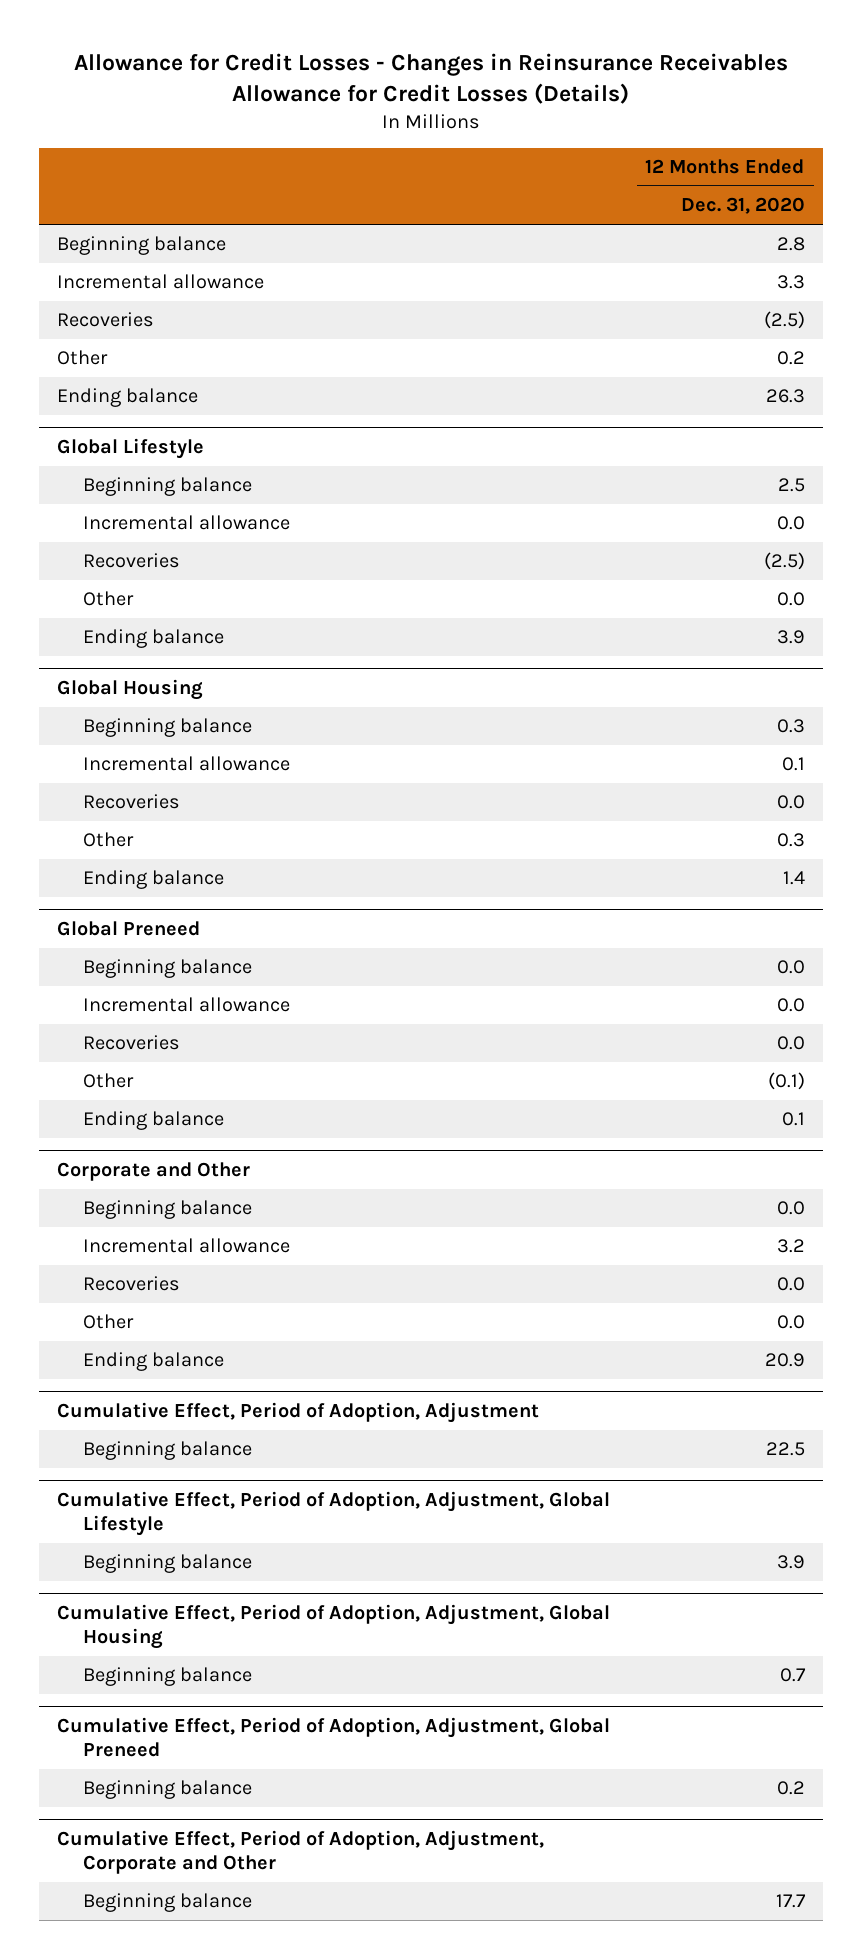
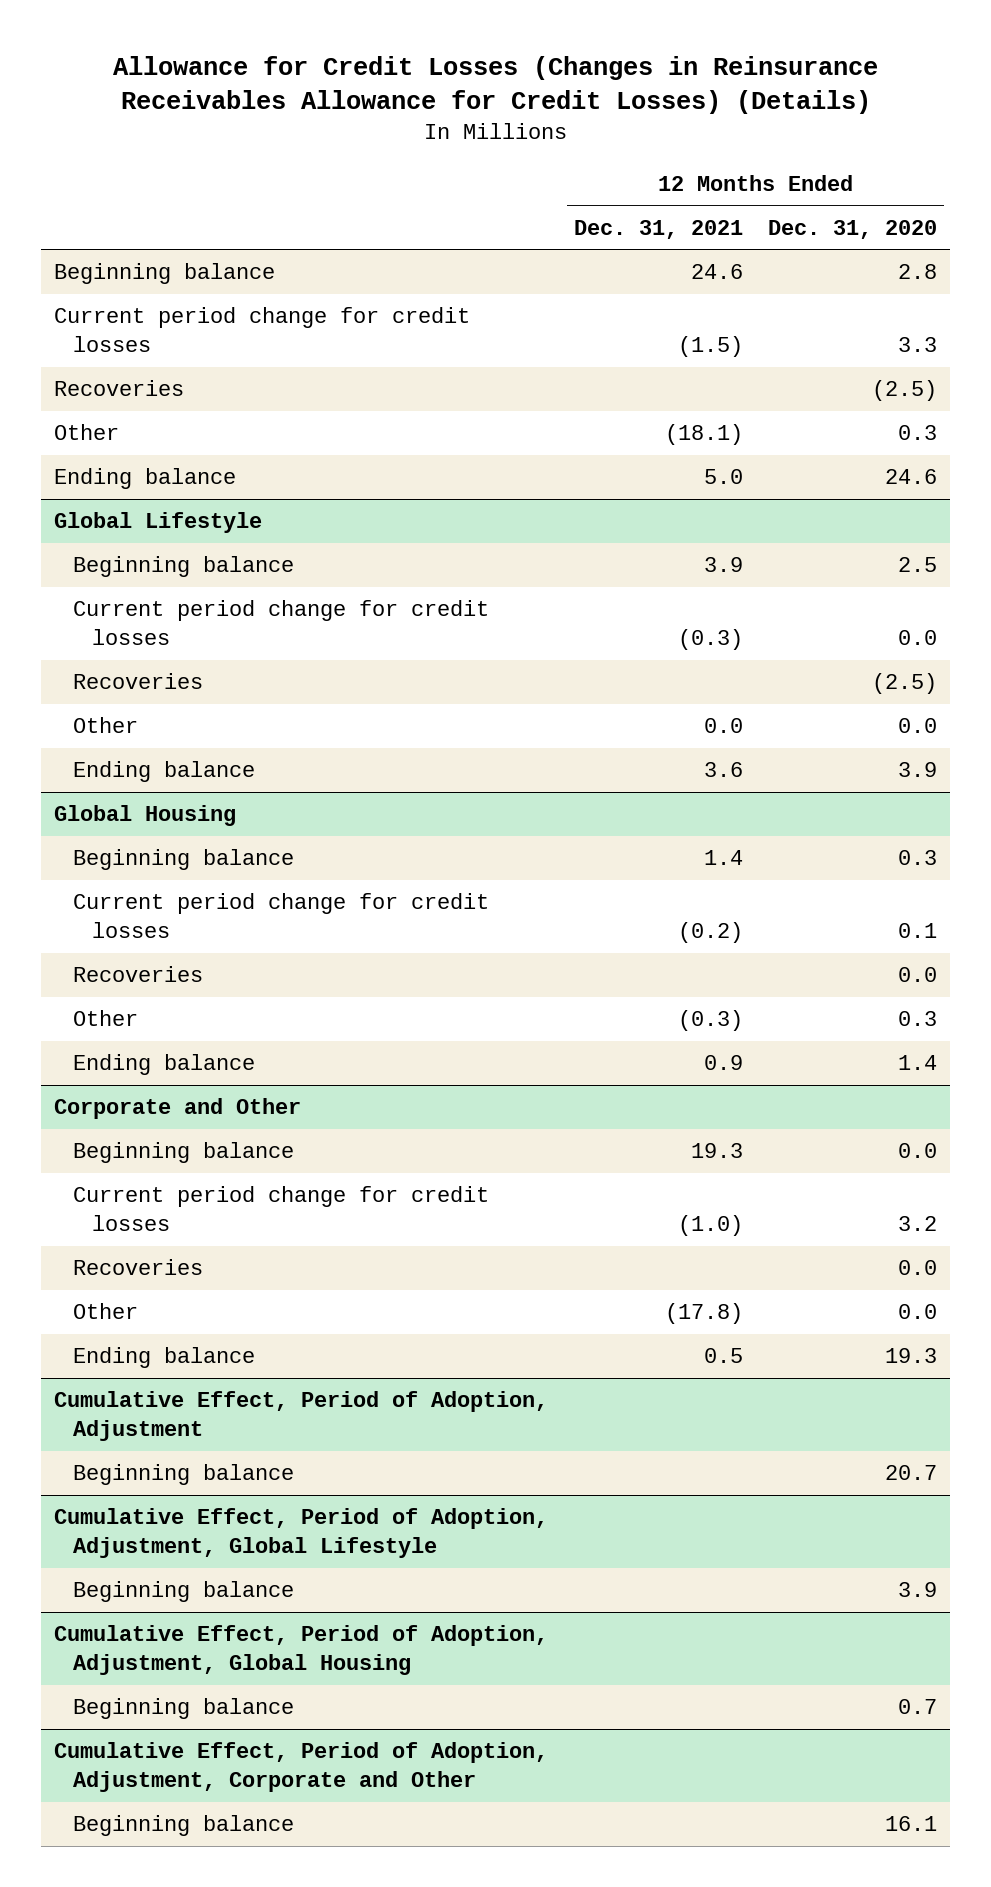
[73,52,788,104] Allowance for Credit Losses - Changes in Reinsurance Receivables Allowance for Credit Losses (Details) -> [112,56,878,115] Allowance for Credit Losses (Changes in Reinsurance Receivables Allowance for Credit Losses) (Details)
none -> [573,219,743,239] Dec. 31, 2021
[56,274,264,290] Incremental allowance -> [53,307,470,352] Current period change for credit losses
[776,351,805,366] 0.2 -> [898,425,938,441] 0.3
[765,389,805,404] 26.3 -> [885,469,938,485] 24.6
[83,515,291,531] Incremental allowance -> [73,600,490,645] Current period change for credit losses
[83,756,291,772] Incremental allowance -> [73,893,490,938] Current period change for credit losses
[56,920,200,936] Global Preneed -> none
[83,959,253,979] Beginning balance -> none
[83,997,291,1013] Incremental allowance -> none
[83,1035,181,1051] Recoveries -> none
[83,1073,135,1089] Other -> none
[83,1111,225,1131] Ending balance -> none
[83,1238,291,1254] Incremental allowance -> [73,1186,490,1231] Current period change for credit losses
[764,1353,805,1368] 20.9 -> [885,1348,938,1364] 19.3
[765,1442,805,1457] 22.5 -> [885,1465,938,1481] 20.7
[56,1716,610,1758] Cumulative Effect, Period of Adoption, Adjustment, Global Preneed -> none
[83,1780,253,1800] Beginning balance -> none
[775,1894,806,1909] 17.7 -> [885,1816,938,1832] 16.1

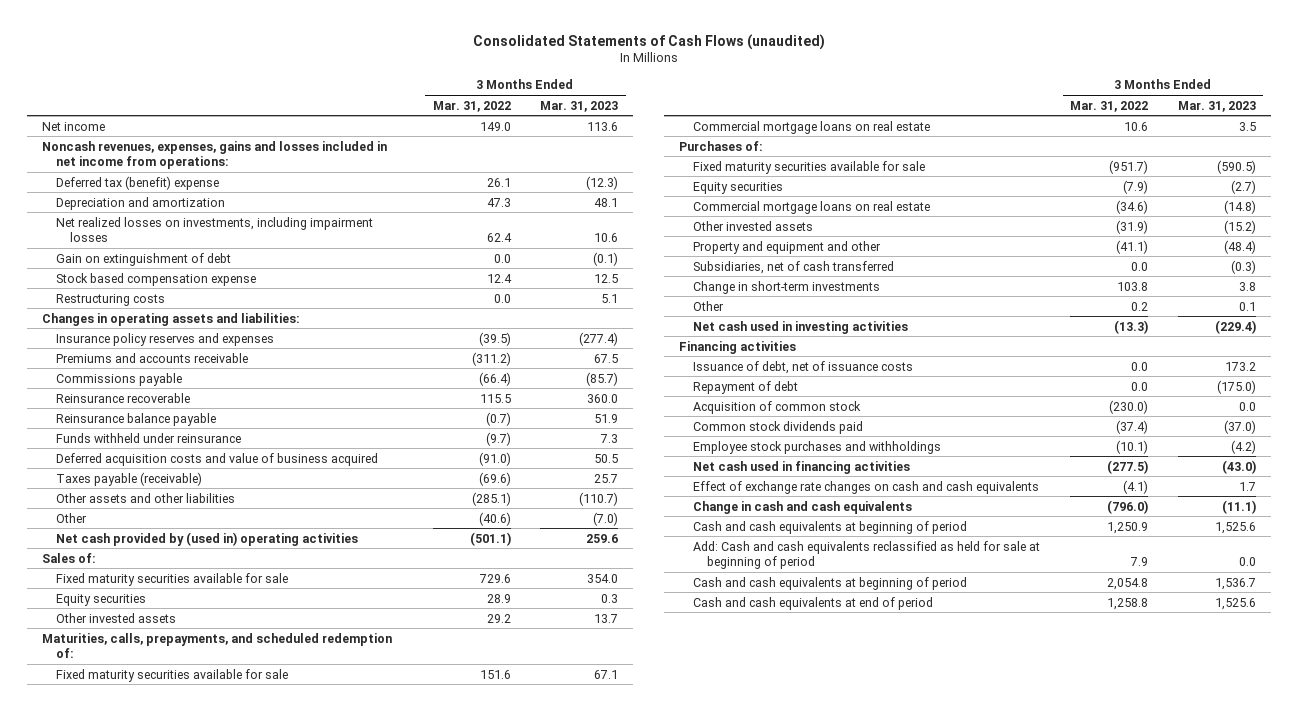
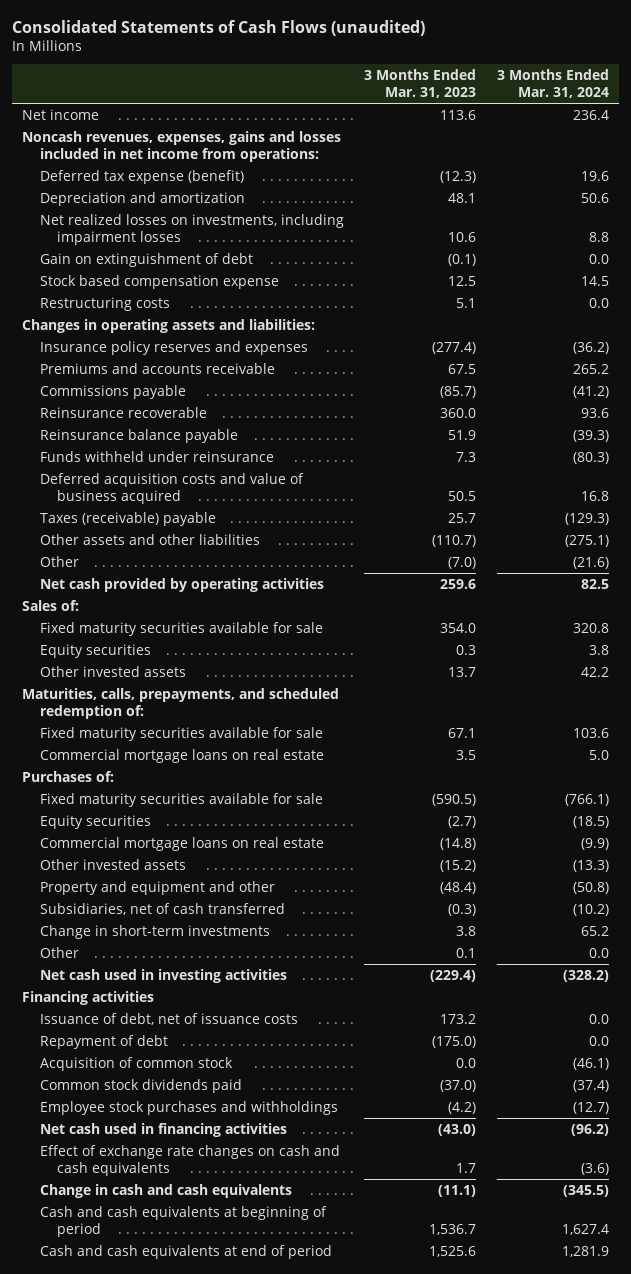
[432,100,511,112] Mar. 31, 2022 -> none
none -> [496,68,609,98] 3 Months Ended Mar. 31, 2024
[55,175,219,190] Deferred tax (benefit) expense -> [39,169,244,184] Deferred tax expense (benefit)
[55,471,202,486] Taxes payable (receivable) -> [39,511,216,526] Taxes (receivable) payable
[55,531,358,546] Net cash provided by (used in) operating activities -> [39,577,324,592] Net cash provided by operating activities
[693,520,968,534] Cash and cash equivalents at beginning of period -> none
[693,540,1041,569] Add: Cash and cash equivalents reclassified as held for sale at beginning of period -> none

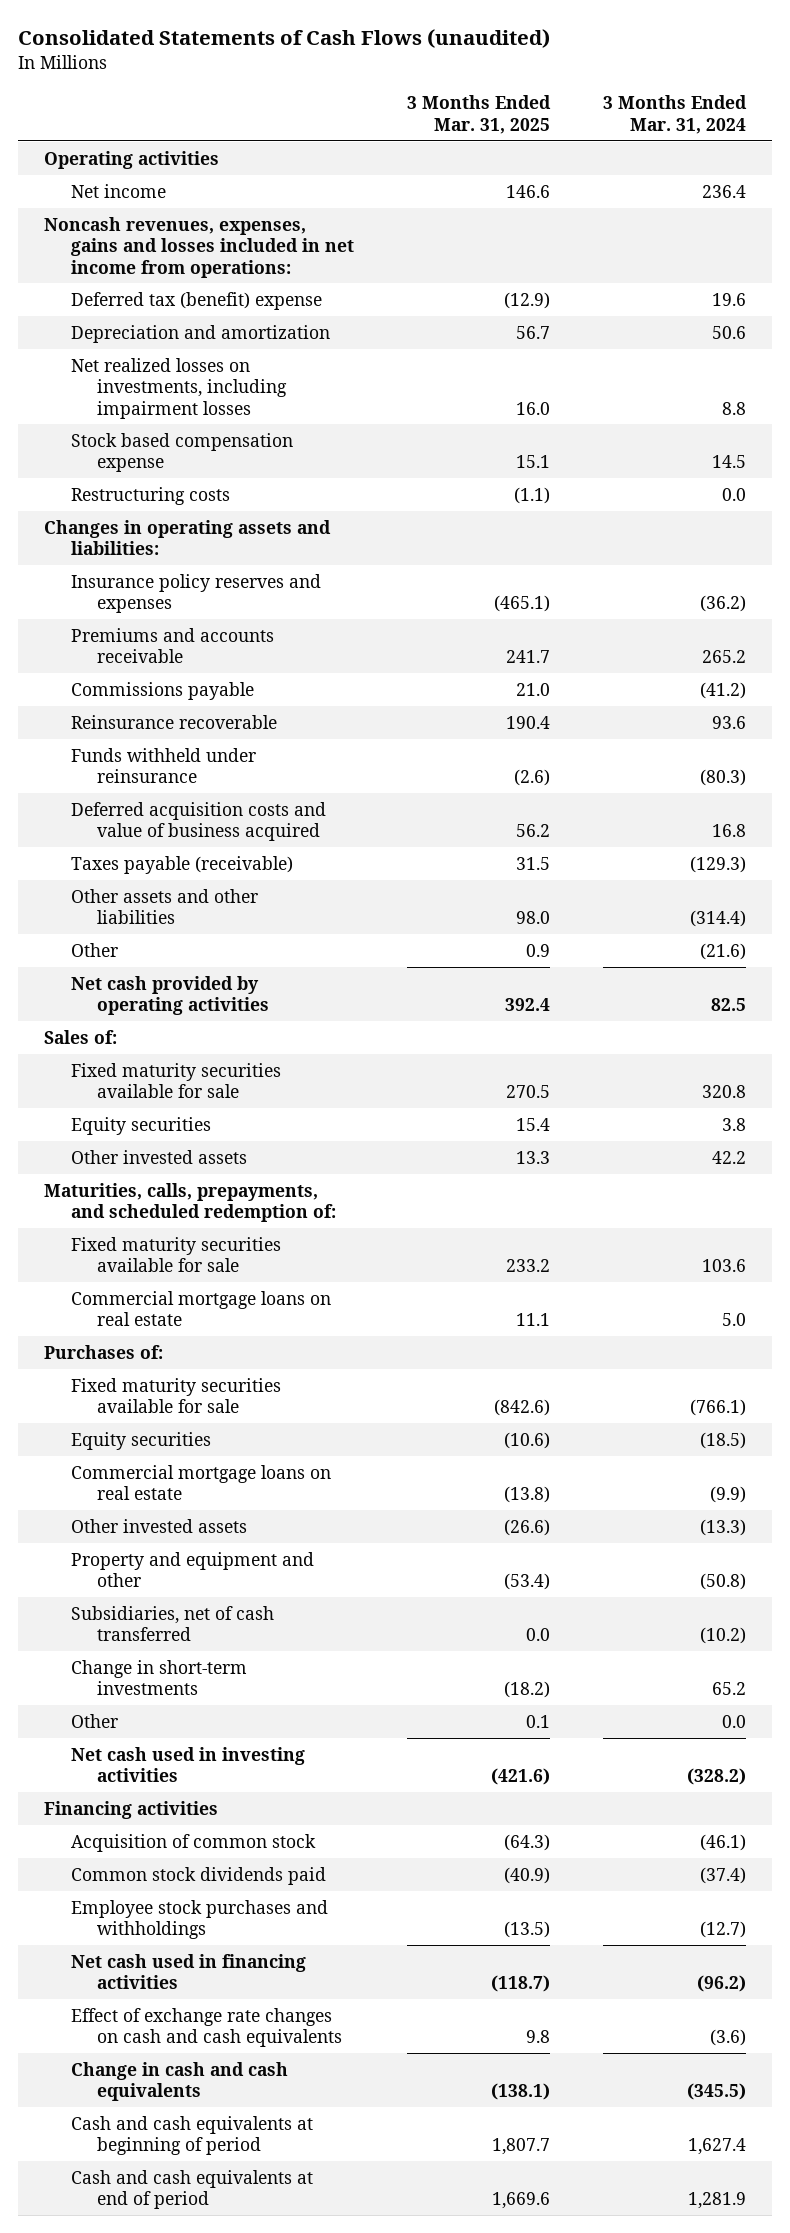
[364,68,477,98] 3 Months Ended Mar. 31, 2023 -> none
none -> [406,95,551,134] 3 Months Ended Mar. 31, 2025
none -> [44,150,220,169] Operating activities
[39,169,244,184] Deferred tax expense (benefit) -> [70,291,322,310] Deferred tax (benefit) expense
[39,252,253,267] Gain on extinguishment of debt -> none
[39,428,238,443] Reinsurance balance payable -> none
[39,511,216,526] Taxes (receivable) payable -> [70,855,293,874] Taxes payable (receivable)
[564,534,609,547] (275.1) -> [689,910,746,928] (314.4)
[39,1012,298,1025] Issuance of debt, net of issuance costs -> none
[39,1034,168,1049] Repayment of debt -> none

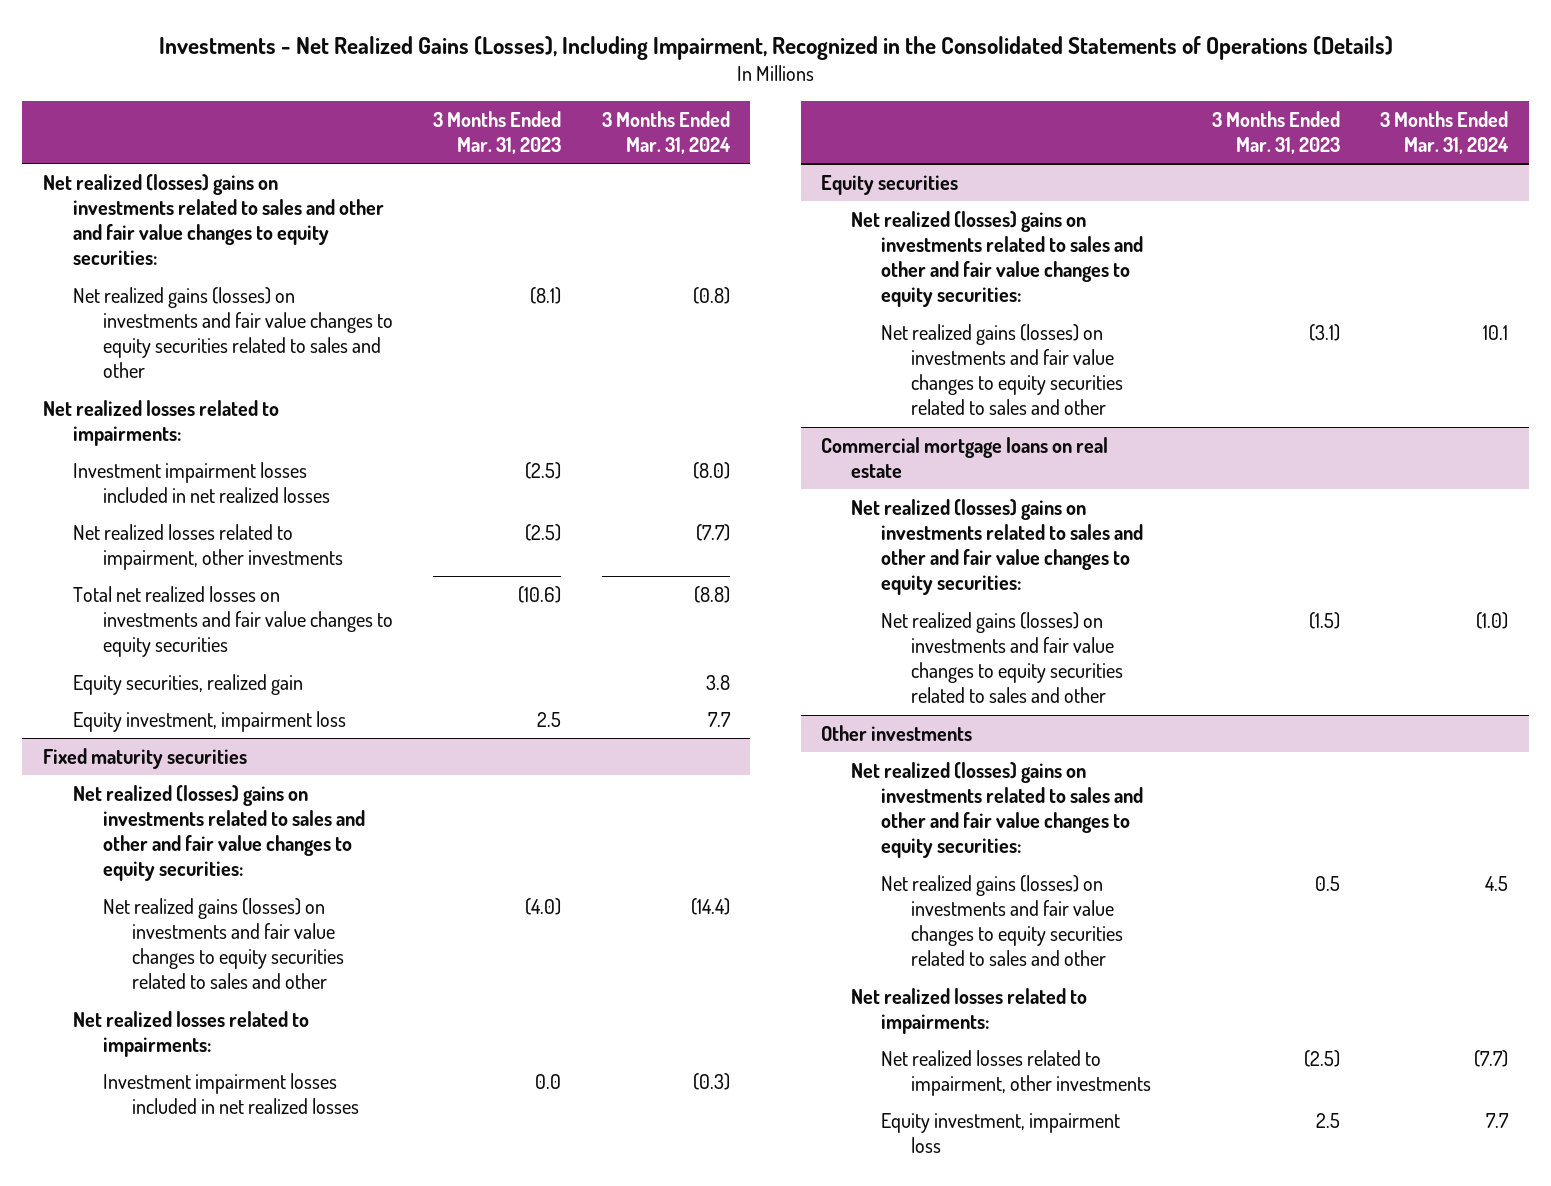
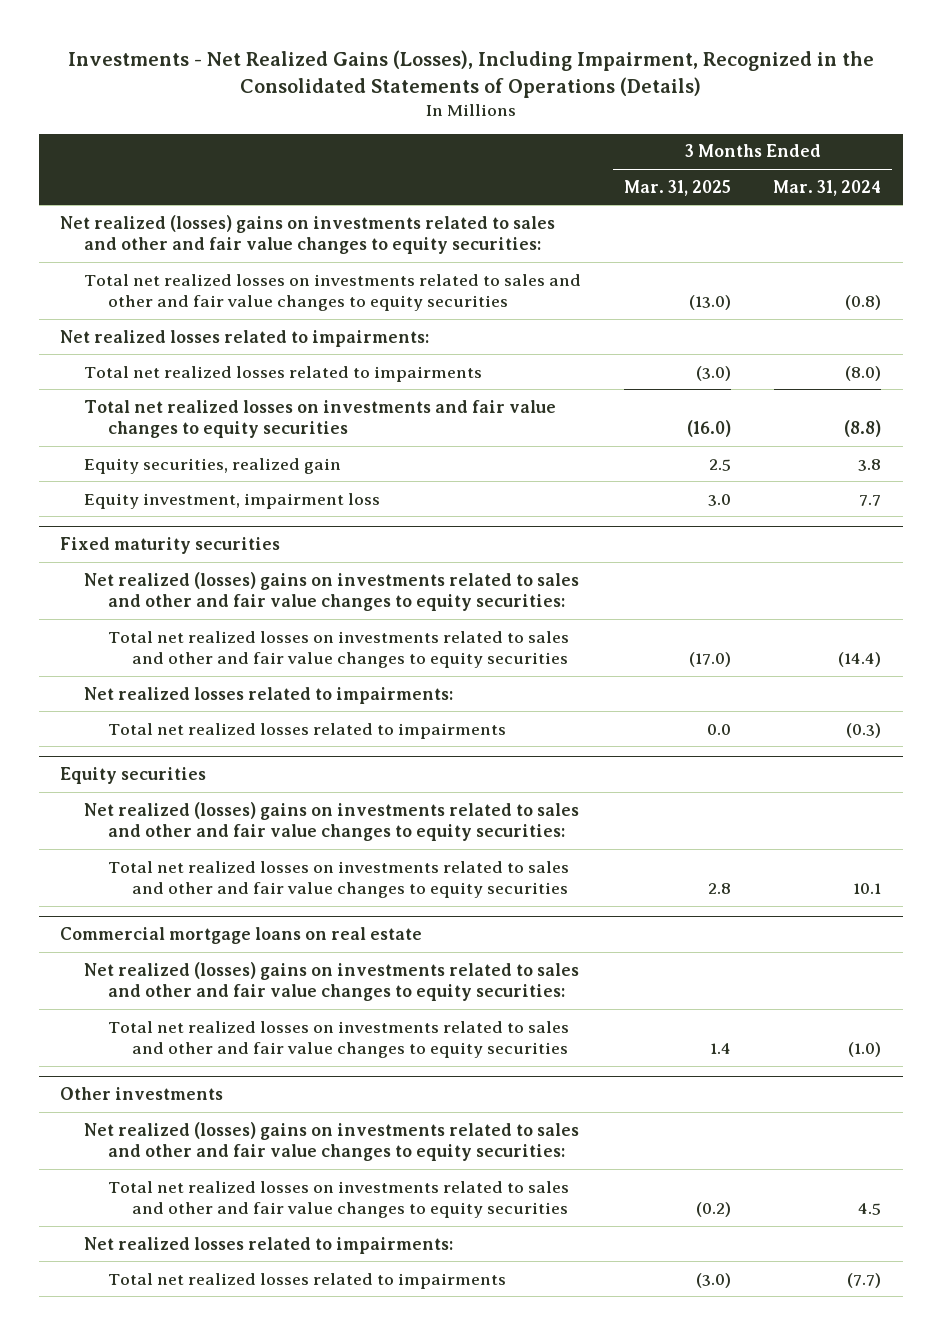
[433,110,562,154] 3 Months Ended Mar. 31, 2023 -> none
none -> [623,179,731,196] Mar. 31, 2025
[72,287,393,379] Net realized gains (losses) on investments and fair value changes to equity securities related to sales and other -> [84,273,582,311] Total net realized losses on investments related to sales and other and fair value changes to equity securities
[72,524,343,571] Net realized losses related to impairment, other investments -> none
[72,462,330,504] Investment impairment losses included in net realized losses -> [84,365,483,382] Total net realized losses related to impairments
[102,898,345,990] Net realized gains (losses) on investments and fair value changes to equity securities related to sales and other -> [107,630,569,668] Total net realized losses on investments related to sales and other and fair value changes to equity securities
[102,1073,360,1115] Investment impairment losses included in net realized losses -> [107,722,506,739] Total net realized losses related to impairments
[880,324,1123,416] Net realized gains (losses) on investments and fair value changes to equity securities related to sales and other -> [107,860,569,898] Total net realized losses on investments related to sales and other and fair value changes to equity securities
[880,612,1123,704] Net realized gains (losses) on investments and fair value changes to equity securities related to sales and other -> [107,1020,569,1058] Total net realized losses on investments related to sales and other and fair value changes to equity securities
[880,875,1123,967] Net realized gains (losses) on investments and fair value changes to equity securities related to sales and other -> [107,1180,569,1218] Total net realized losses on investments related to sales and other and fair value changes to equity securities
[880,1113,1120,1154] Equity investment, impairment loss -> none
[880,1050,1151,1097] Net realized losses related to impairment, other investments -> [107,1272,506,1289] Total net realized losses related to impairments

